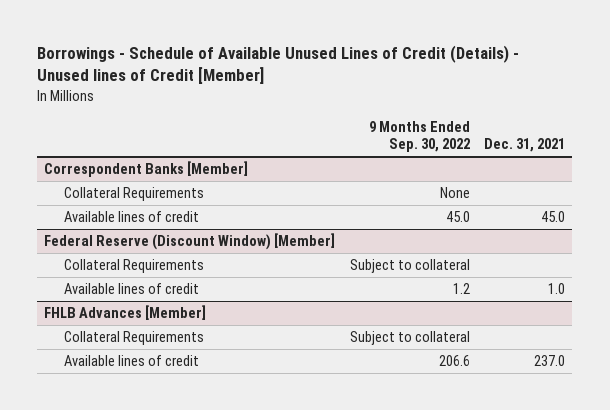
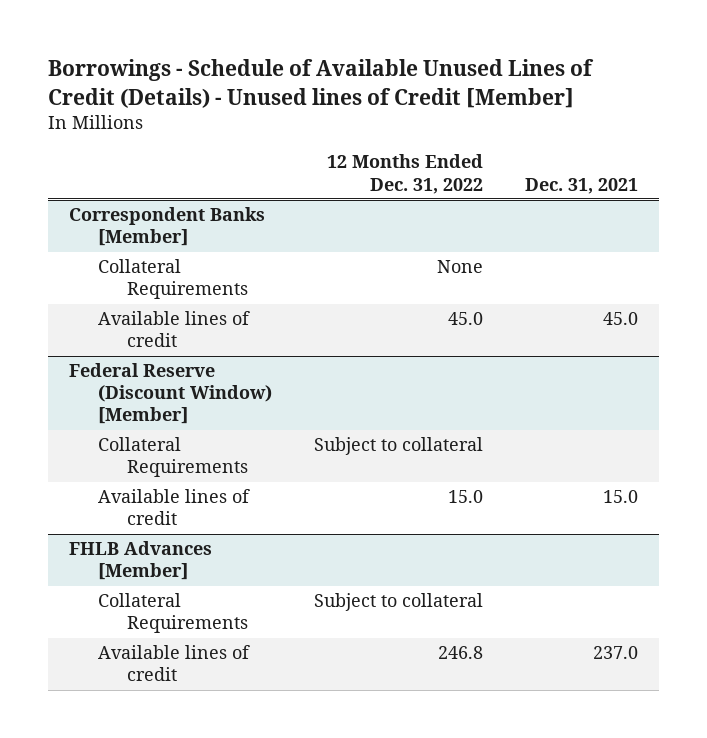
[368,121,470,152] 9 Months Ended Sep. 30, 2022 -> none
none -> [327,154,484,194] 12 Months Ended Dec. 31, 2022
[548,283,566,295] 1.0 -> [603,490,639,504] 15.0

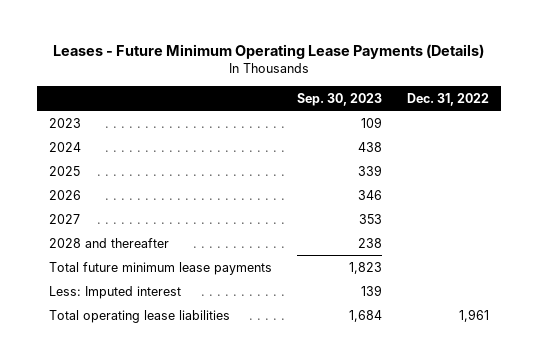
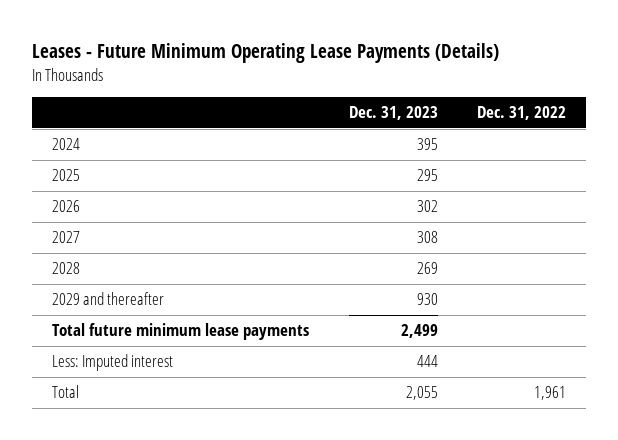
[296,92,382,106] Sep. 30, 2023 -> none
none -> [348,106,438,121] Dec. 31, 2023
[49,117,82,128] 2023 -> none
none -> [51,262,80,275] 2028
[49,237,170,248] 2028 and thereafter -> [51,292,164,306] 2029 and thereafter
[49,309,231,323] Total operating lease liabilities -> [51,385,79,399] Total

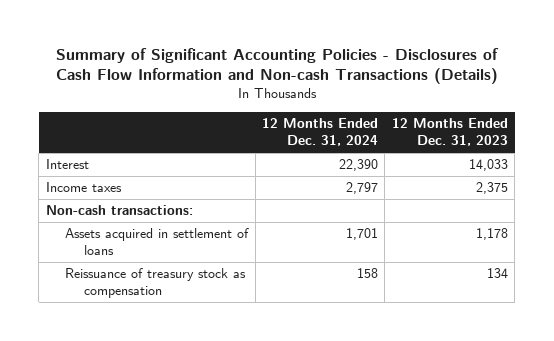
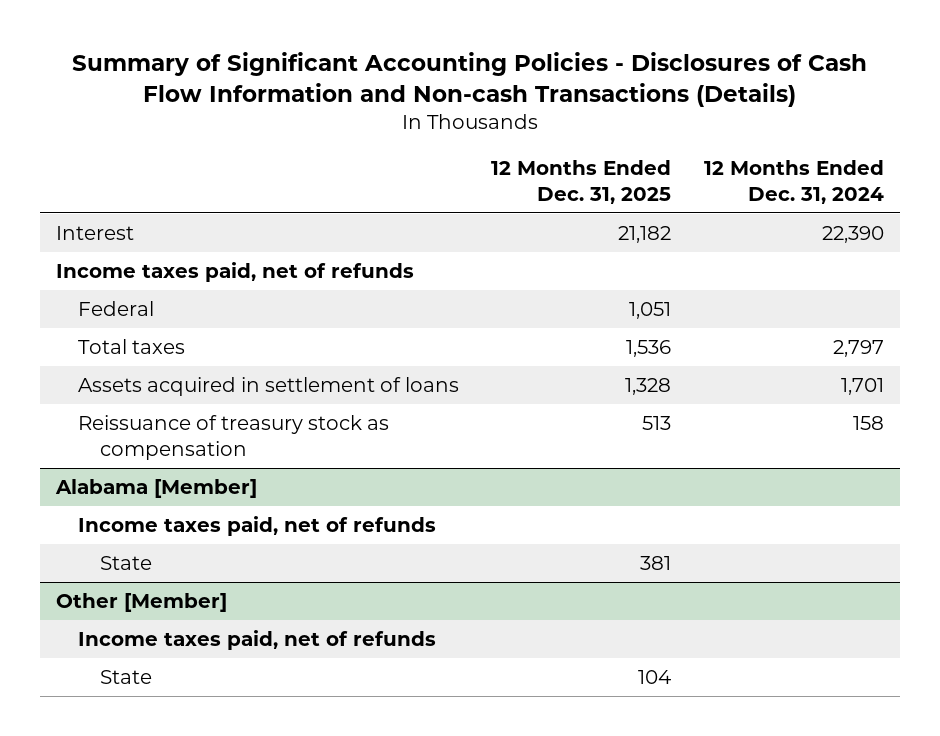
[391,118,508,147] 12 Months Ended Dec. 31, 2023 -> none
none -> [491,159,672,204] 12 Months Ended Dec. 31, 2025
[45,205,193,216] Non-cash transactions: -> none
none -> [55,262,414,283] Income taxes paid, net of refunds
none -> [77,301,154,317] Federal
[45,182,122,193] Income taxes -> [77,339,185,355] Total taxes
none -> [54,479,257,499] Alabama [Member]
none -> [77,516,436,537] Income taxes paid, net of refunds
none -> [99,556,152,571] State
none -> [55,593,227,613] Other [Member]
none -> [77,630,436,651] Income taxes paid, net of refunds
none -> [99,670,152,685] State

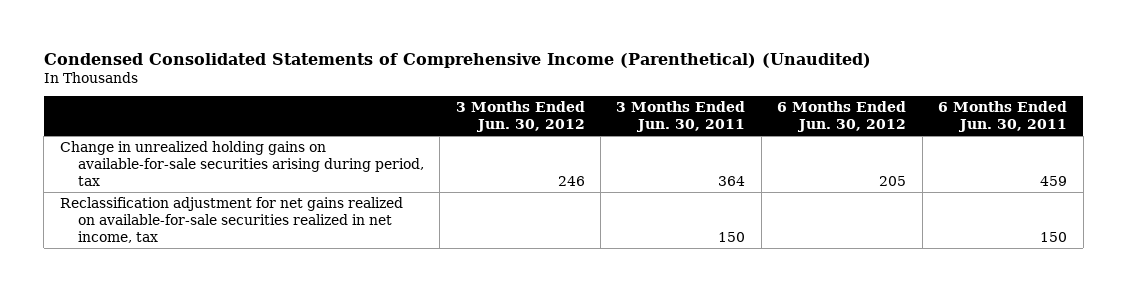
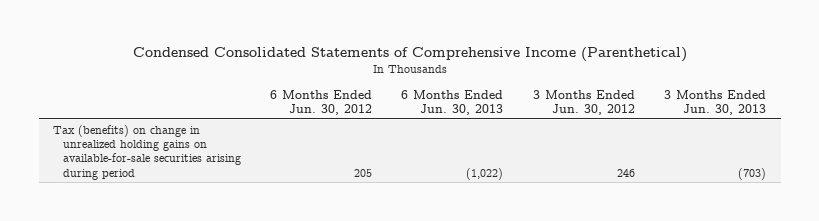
[43,52,871,68] Condensed Consolidated Statements of Comprehensive Income (Parenthetical) (Unaudited) -> [132,47,687,63] Condensed Consolidated Statements of Comprehensive Income (Parenthetical)
[616,101,746,133] 3 Months Ended Jun. 30, 2011 -> none
[938,101,1068,133] 6 Months Ended Jun. 30, 2011 -> none
none -> [401,89,504,116] 6 Months Ended Jun. 30, 2013
none -> [663,89,766,116] 3 Months Ended Jun. 30, 2013
[59,197,403,243] Reclassification adjustment for net gains realized on available-for-sale securities realized in net income, tax -> none
[59,141,424,186] Change in unrealized holding gains on available-for-sale securities arising during period, tax -> [53,124,241,180] Tax (benefits) on change in unrealized holding gains on available-for-sale securities arising during period

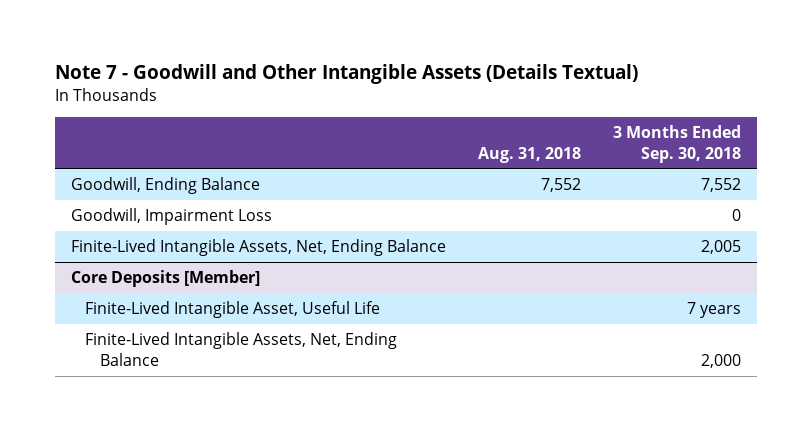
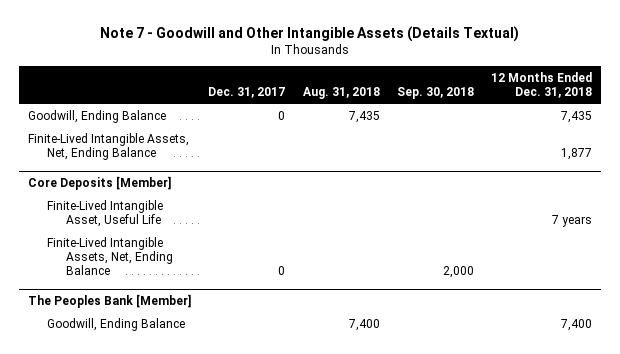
[612,124,741,163] 3 Months Ended Sep. 30, 2018 -> none
none -> [208,87,286,99] Dec. 31, 2017
none -> [397,87,475,100] Sep. 30, 2018
none -> [491,72,593,99] 12 Months Ended Dec. 31, 2018
[70,208,272,226] Goodwill, Impairment Loss -> none
[540,178,581,193] 7,552 -> [348,110,380,123] 7,435
none -> [27,293,191,308] The Peoples Bank [Member]
none -> [46,317,185,331] Goodwill, Ending Balance

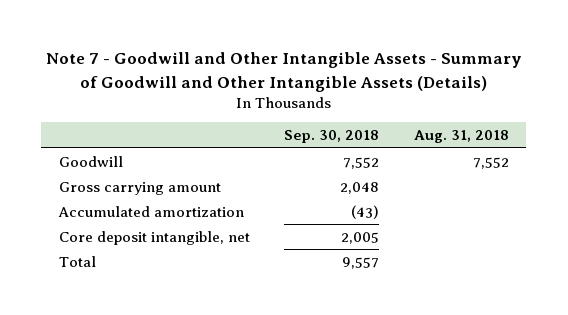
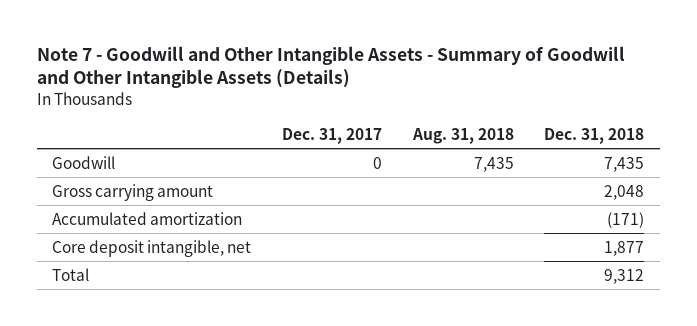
[284,130,380,144] Sep. 30, 2018 -> none
none -> [281,127,382,144] Dec. 31, 2017
none -> [544,127,645,144] Dec. 31, 2018
[472,156,509,169] 7,552 -> [473,156,514,172] 7,435

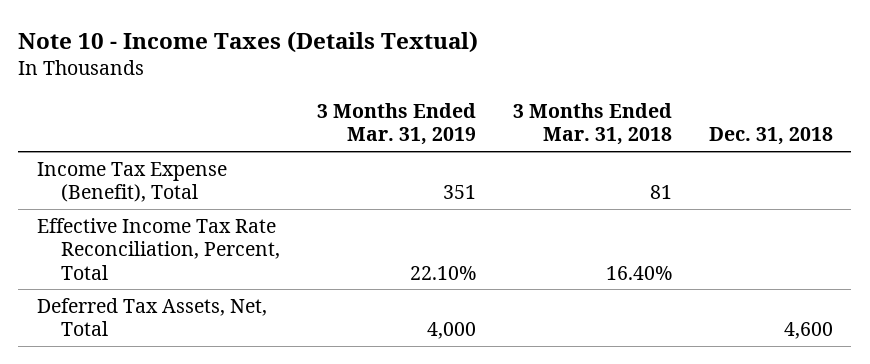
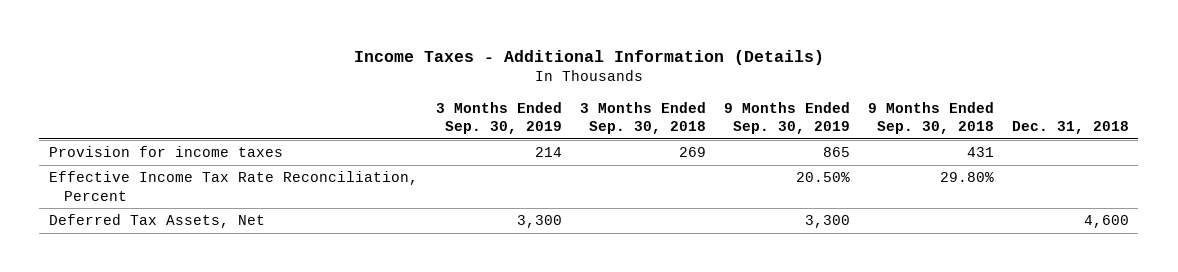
[18,30,479,53] Note 10 - Income Taxes (Details Textual) -> [353,49,824,65] Income Taxes - Additional Information (Details)
[317,102,477,146] 3 Months Ended Mar. 31, 2019 -> none
[512,102,672,146] 3 Months Ended Mar. 31, 2018 -> none
none -> [435,101,562,135] 3 Months Ended Sep. 30, 2019
none -> [579,101,706,135] 3 Months Ended Sep. 30, 2018
none -> [724,101,851,135] 9 Months Ended Sep. 30, 2019
none -> [868,101,995,135] 9 Months Ended Sep. 30, 2018
[36,161,227,203] Income Tax Expense (Benefit), Total -> [48,146,283,158] Provision for income taxes
[36,217,281,280] Effective Income Tax Rate Reconciliation, Percent, Total -> [48,171,418,201] Effective Income Tax Rate Reconciliation, Percent
[36,297,267,337] Deferred Tax Assets, Net, Total -> [48,214,265,229] Deferred Tax Assets, Net

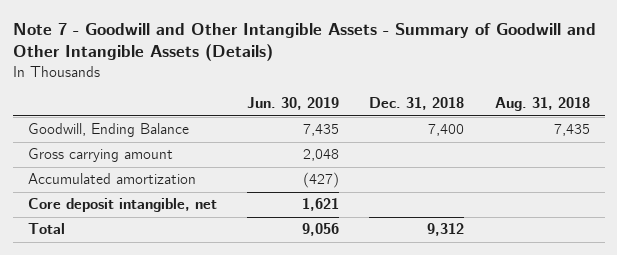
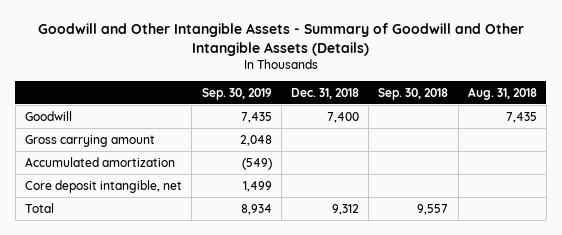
[12,22,596,62] Note 7 - Goodwill and Other Intangible Assets - Summary of Goodwill and Other Intangible Assets (Details) -> [37,23,524,56] Goodwill and Other Intangible Assets - Summary of Goodwill and Other Intangible Assets (Details)
[247,97,340,111] Jun. 30, 2019 -> none
none -> [201,87,272,100] Sep. 30, 2019
none -> [378,87,449,100] Sep. 30, 2018
[27,123,189,138] Goodwill, Ending Balance -> [25,110,73,121] Goodwill

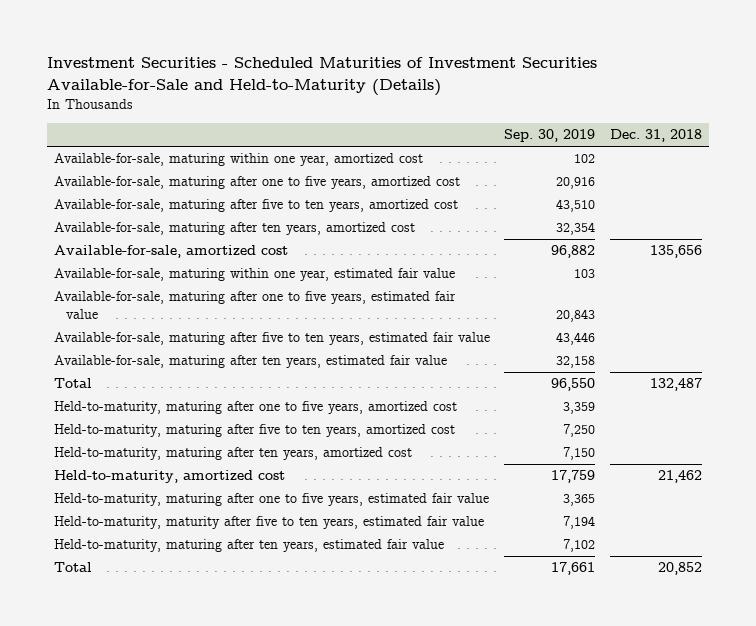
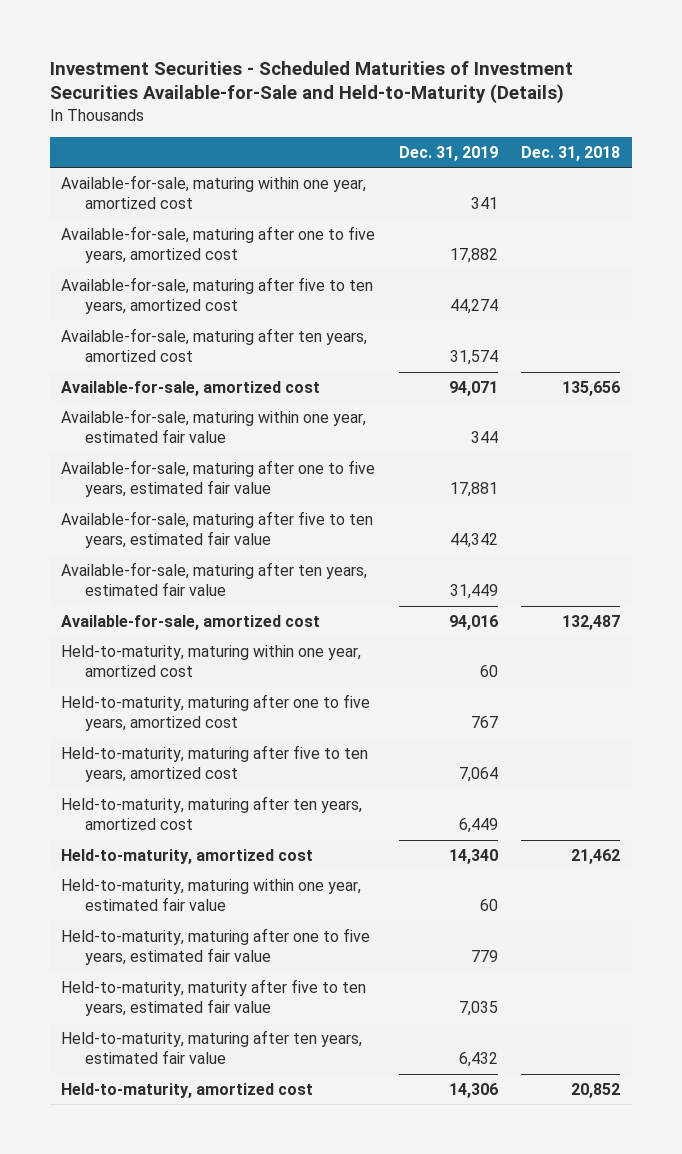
[504,129,596,143] Sep. 30, 2019 -> none
none -> [398,145,498,161] Dec. 31, 2019
[53,378,92,389] Total -> [61,614,321,630] Available-for-sale, amortized cost
none -> [61,644,362,678] Held-to-maturity, maturing within one year, amortized cost
none -> [61,878,362,912] Held-to-maturity, maturing within one year, estimated fair value
[53,562,92,573] Total -> [61,1082,314,1098] Held-to-maturity, amortized cost

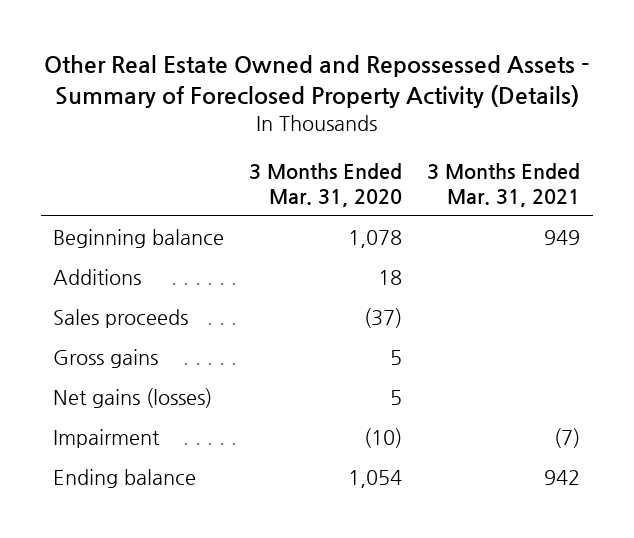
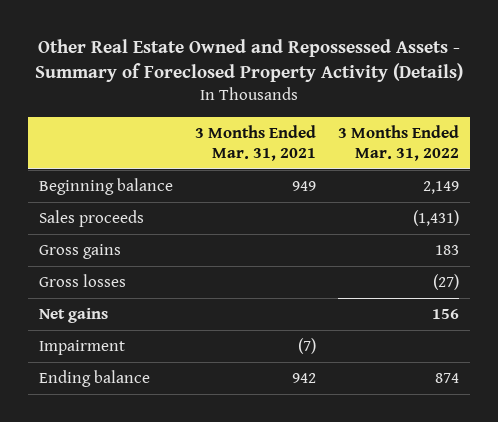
[249,162,403,207] 3 Months Ended Mar. 31, 2020 -> none
none -> [338,124,460,161] 3 Months Ended Mar. 31, 2022
[53,269,142,286] Additions -> none
none -> [38,274,126,288] Gross losses
[53,388,213,409] Net gains (losses) -> [38,308,108,324] Net gains

